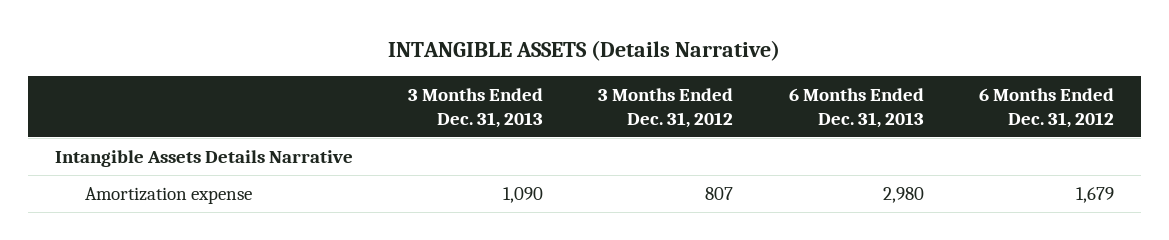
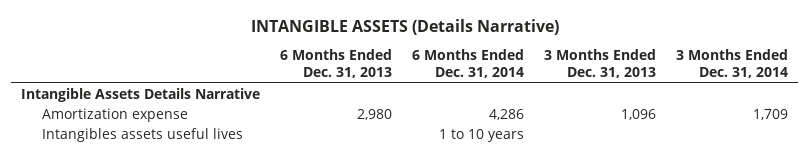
[598,87,734,128] 3 Months Ended Dec. 31, 2012 -> none
[978,87,1114,128] 6 Months Ended Dec. 31, 2012 -> none
none -> [412,49,525,79] 6 Months Ended Dec. 31, 2014
none -> [676,49,789,79] 3 Months Ended Dec. 31, 2014
[503,186,544,203] 1,090 -> [621,108,657,120] 1,096
none -> [42,127,244,142] Intangibles assets useful lives

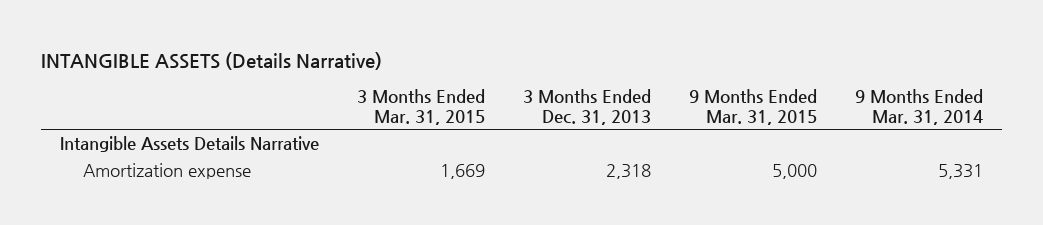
[280,49,393,79] 6 Months Ended Dec. 31, 2013 -> none
[412,49,525,79] 6 Months Ended Dec. 31, 2014 -> none
[676,49,789,79] 3 Months Ended Dec. 31, 2014 -> none
none -> [357,89,486,125] 3 Months Ended Mar. 31, 2015
none -> [688,89,817,125] 9 Months Ended Mar. 31, 2015
none -> [854,89,983,125] 9 Months Ended Mar. 31, 2014
[42,127,244,142] Intangibles assets useful lives -> none
[621,108,657,120] 1,096 -> [605,164,651,180] 2,318

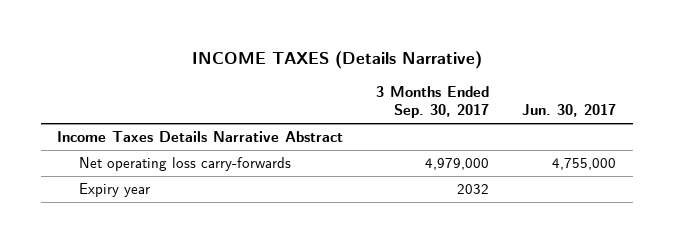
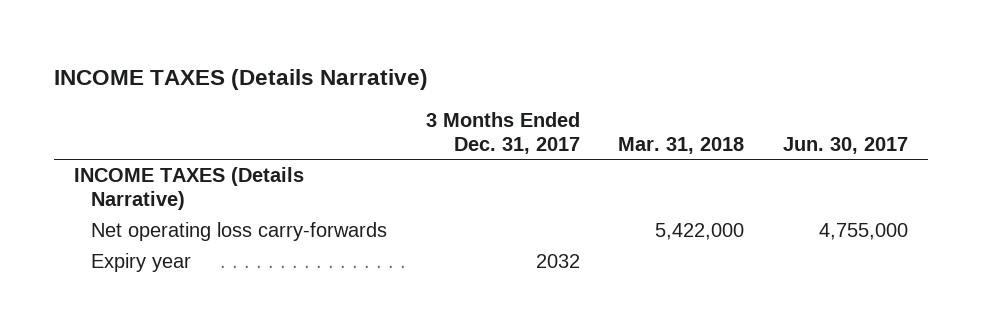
[376,85,490,119] 3 Months Ended Sep. 30, 2017 -> none
none -> [425,111,580,154] 3 Months Ended Dec. 31, 2017
none -> [618,136,745,154] Mar. 31, 2018
[57,131,344,143] Income Taxes Details Narrative Abstract -> [73,167,304,211] INCOME TAXES (Details Narrative)

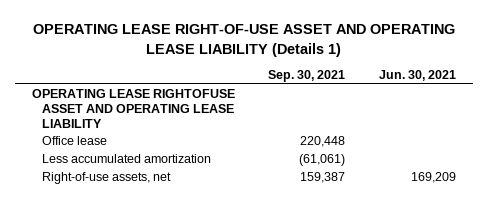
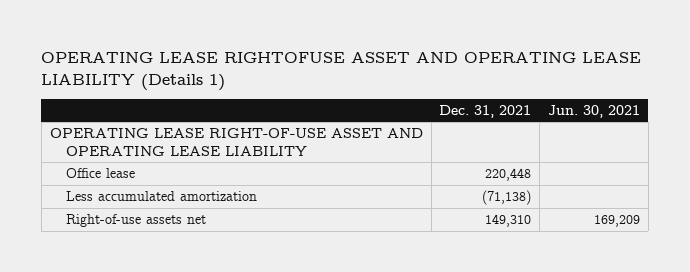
[32,24,455,57] OPERATING LEASE RIGHT-OF-USE ASSET AND OPERATING LEASE LIABILITY (Details 1) -> [41,52,642,91] OPERATING LEASE RIGHTOFUSE ASSET AND OPERATING LEASE LIABILITY (Details 1)
[268,70,346,83] Sep. 30, 2021 -> none
none -> [439,104,532,118] Dec. 31, 2021
[31,89,235,128] OPERATING LEASE RIGHTOFUSE ASSET AND OPERATING LEASE LIABILITY -> [49,128,423,156] OPERATING LEASE RIGHT-OF-USE ASSET AND OPERATING LEASE LIABILITY
[41,172,171,185] Right-of-use assets, net -> [66,214,207,228] Right-of-use assets net

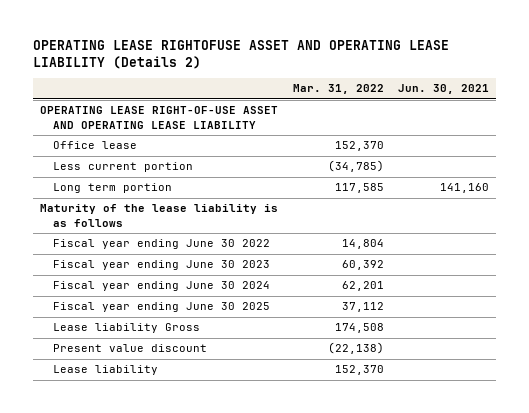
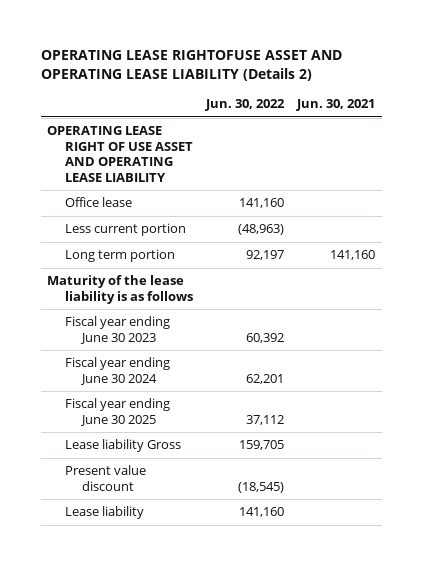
[292,84,384,95] Mar. 31, 2022 -> none
none -> [204,99,285,112] Jun. 30, 2022
[40,106,279,129] OPERATING LEASE RIGHT-OF-USE ASSET AND OPERATING LEASE LIABILITY -> [47,126,193,182] OPERATING LEASE RIGHT OF USE ASSET AND OPERATING LEASE LIABILITY
[53,239,271,250] Fiscal year ending June 30 2022 -> none

